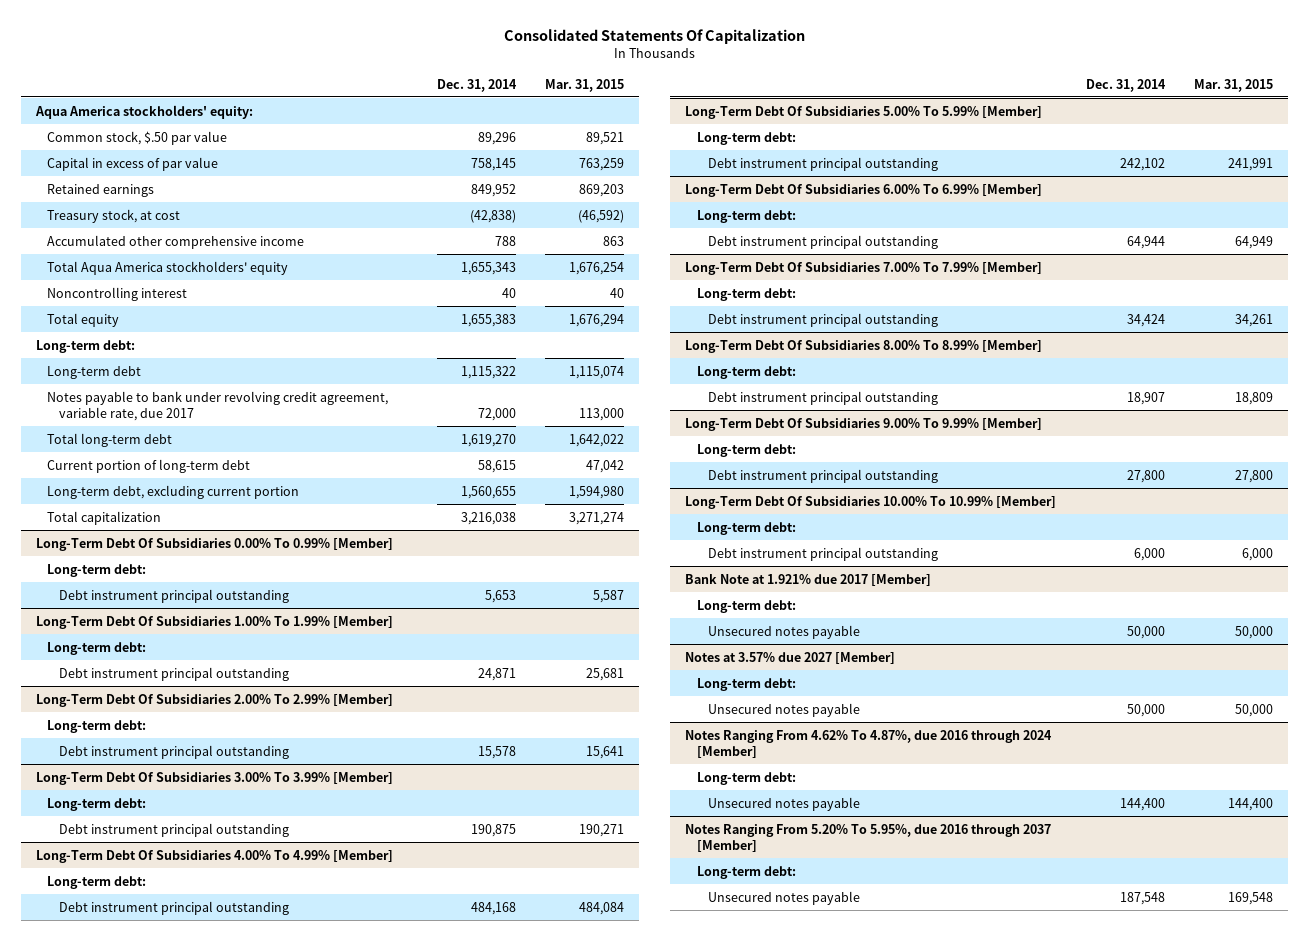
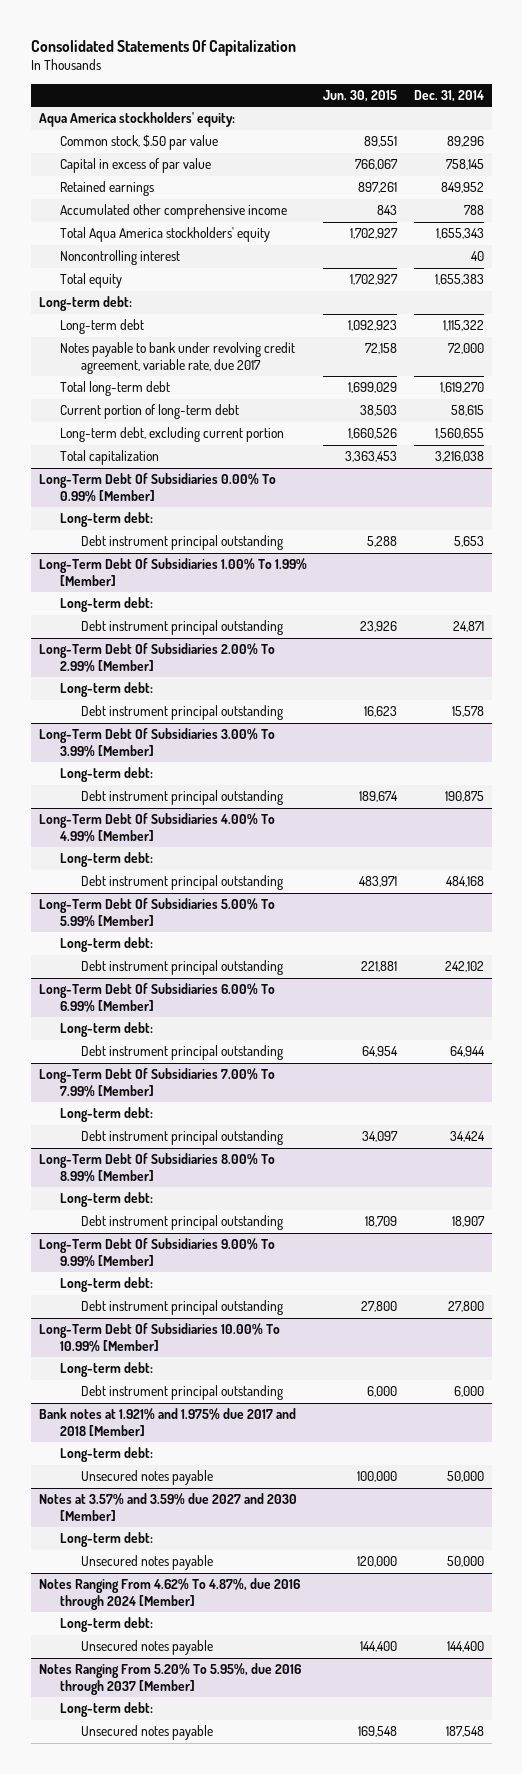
[544,78,624,92] Mar. 31, 2015 -> none
none -> [323,90,398,103] Jun. 30, 2015
[47,208,181,223] Treasury stock, at cost -> none
[685,573,932,586] Bank Note at 1.921% due 2017 [Member] -> [38,1408,296,1437] Bank notes at 1.921% and 1.975% due 2017 and 2018 [Member]
[685,651,896,664] Notes at 3.57% due 2027 [Member] -> [38,1493,297,1522] Notes at 3.57% and 3.59% due 2027 and 2030 [Member]

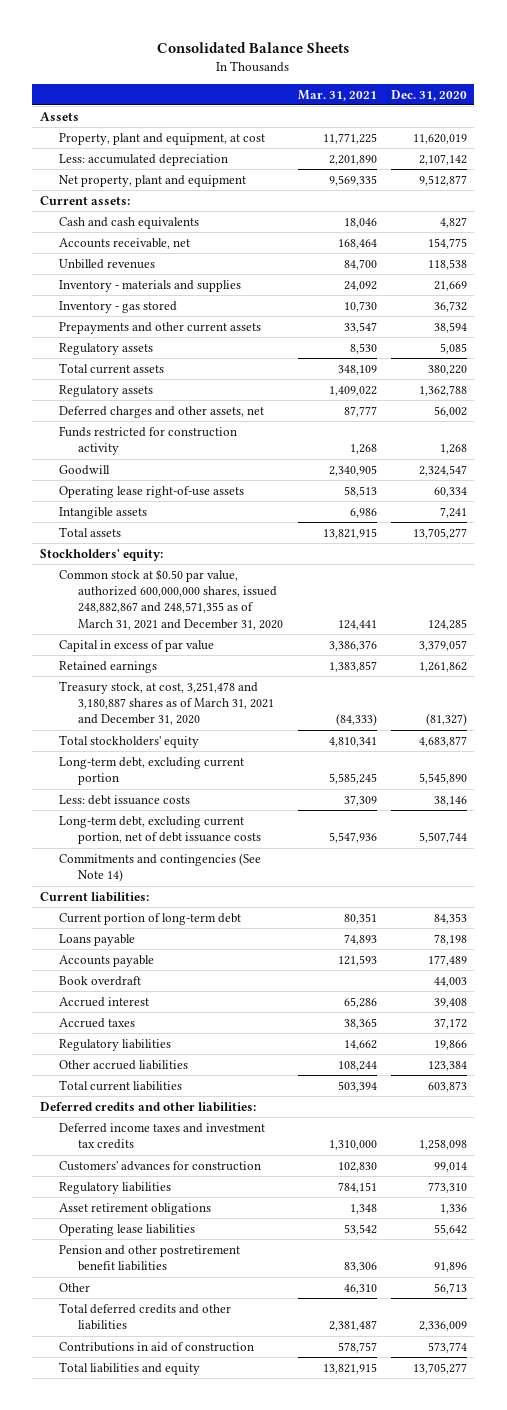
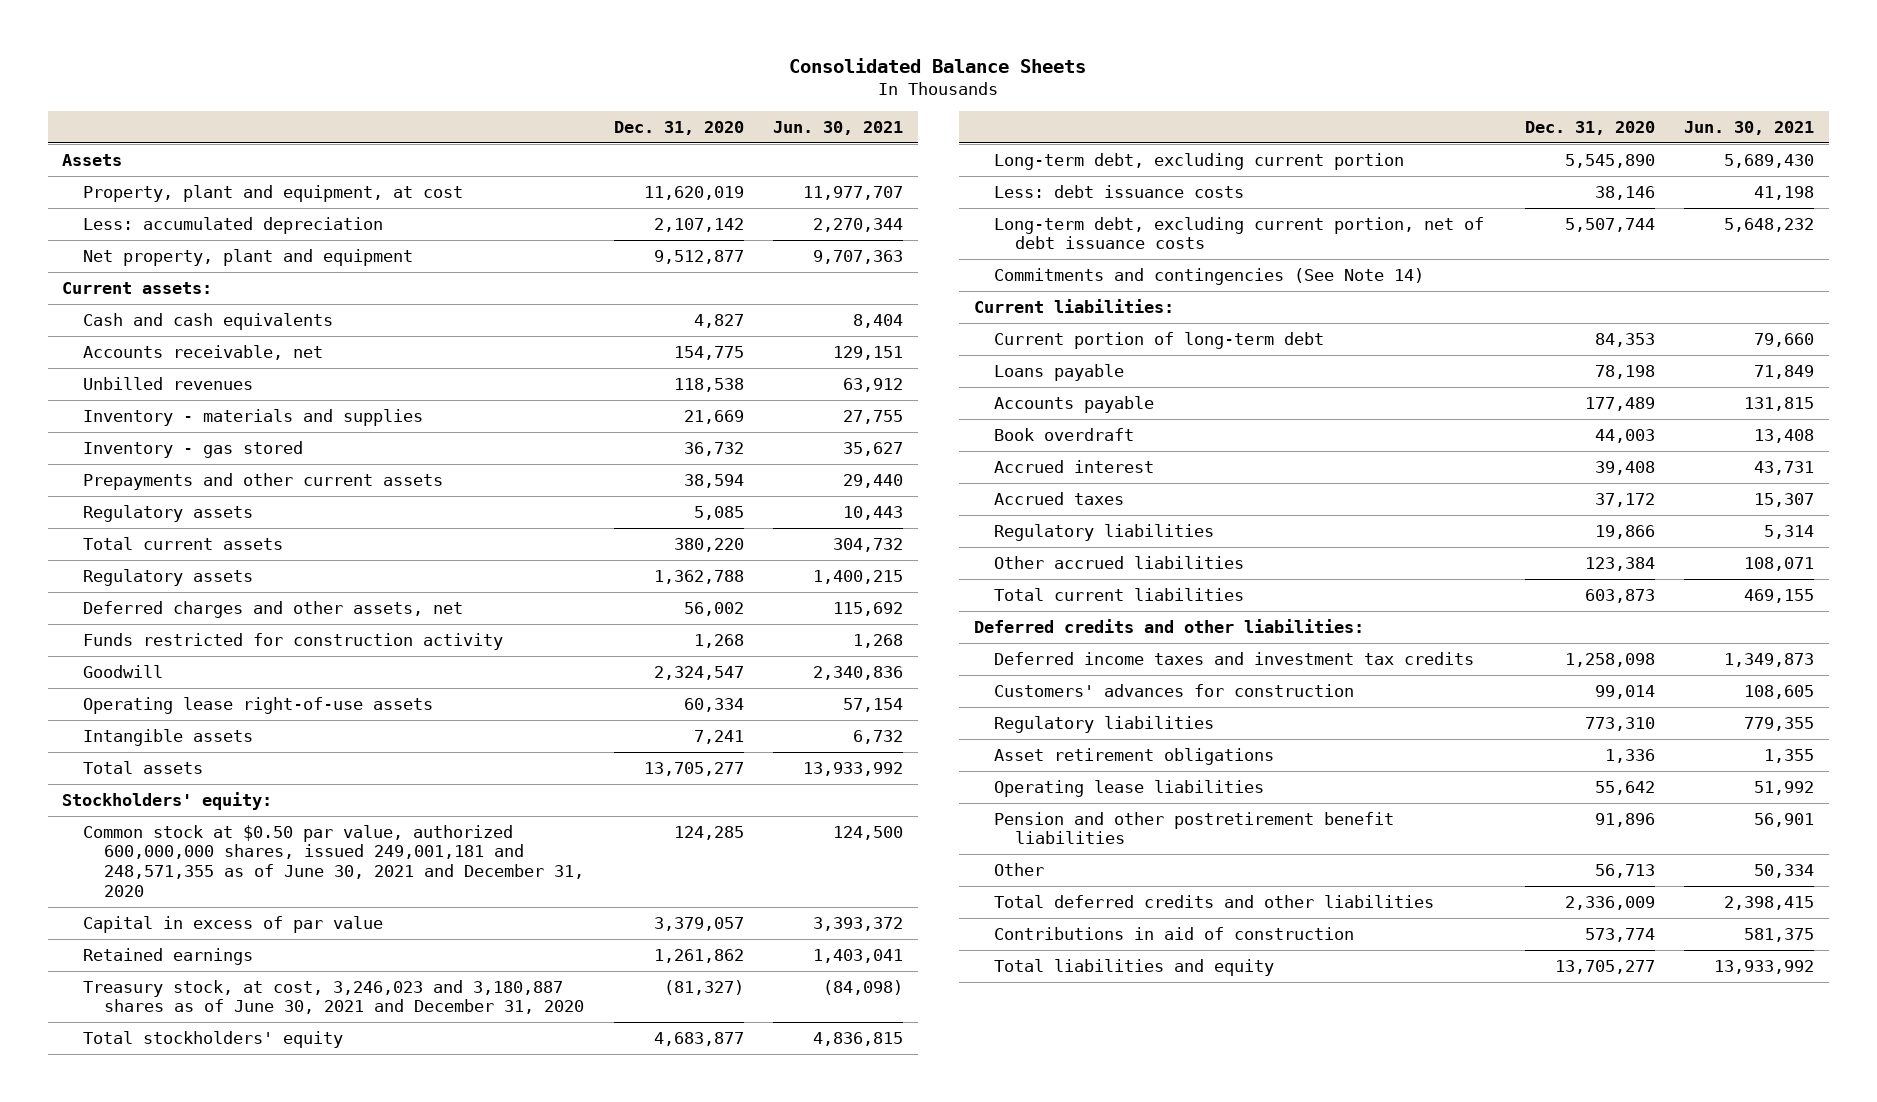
[297,89,377,101] Mar. 31, 2021 -> none
none -> [773,121,904,136] Jun. 30, 2021
[58,568,284,630] Common stock at $0.50 par value, authorized 600,000,000 shares, issued 248,882,867 and 248,571,355 as of March 31, 2021 and December 31, 2020 -> [83,824,584,897] Common stock at $0.50 par value, authorized 600,000,000 shares, issued 249,001,181 and 248,571,355 as of June 30, 2021 and December 31, 2020
[58,680,275,726] Treasury stock, at cost, 3,251,478 and 3,180,887 shares as of March 31, 2021 and December 31, 2020 -> [83,979,584,1015] Treasury stock, at cost, 3,246,023 and 3,180,887 shares as of June 30, 2021 and December 31, 2020

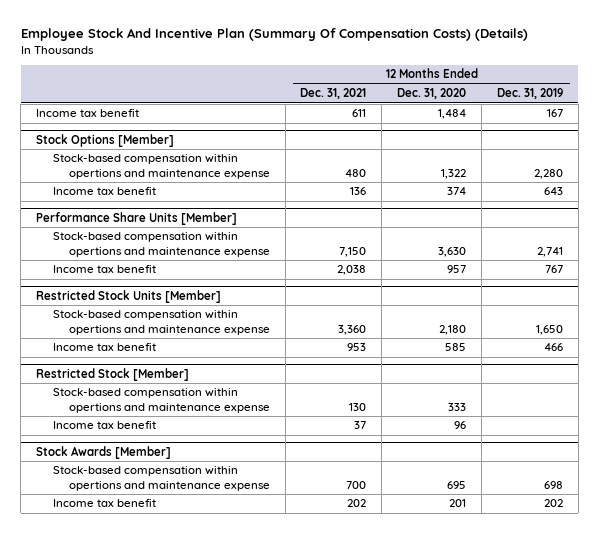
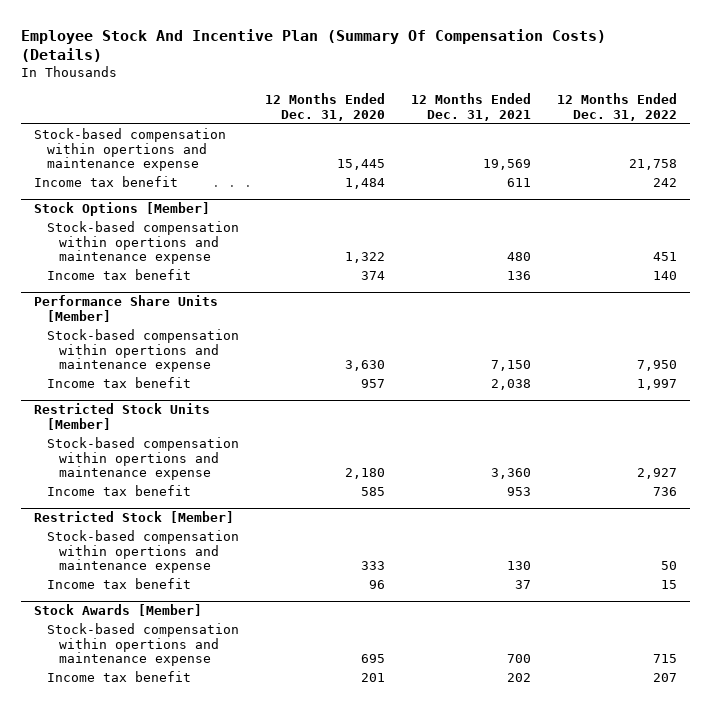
[496,88,563,100] Dec. 31, 2019 -> none
none -> [556,92,677,121] 12 Months Ended Dec. 31, 2022
none -> [34,128,227,172] Stock-based compensation within opertions and maintenance expense

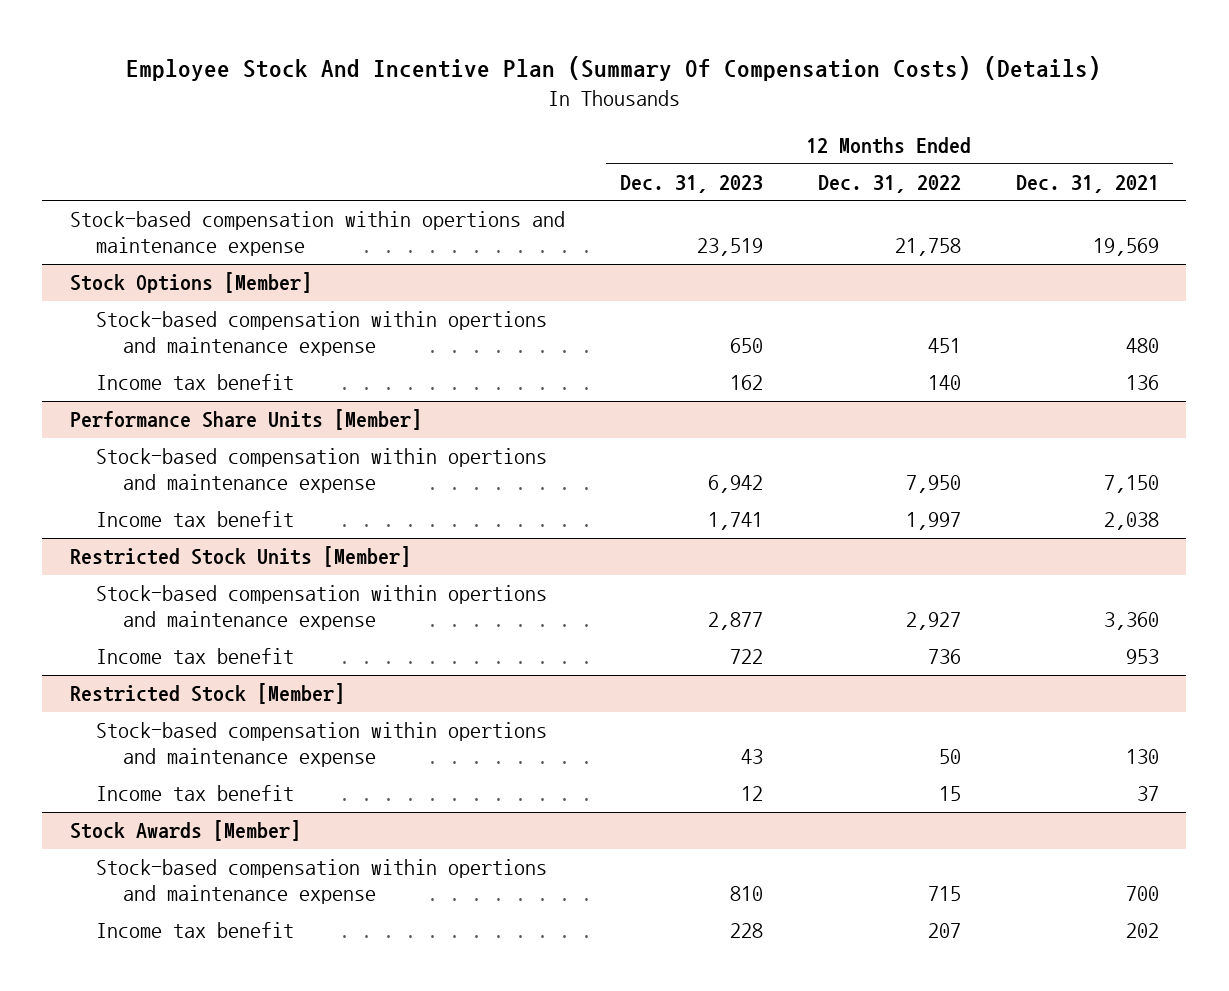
[264,92,385,121] 12 Months Ended Dec. 31, 2020 -> none
none -> [619,174,763,193] Dec. 31, 2023
[34,176,179,188] Income tax benefit -> none

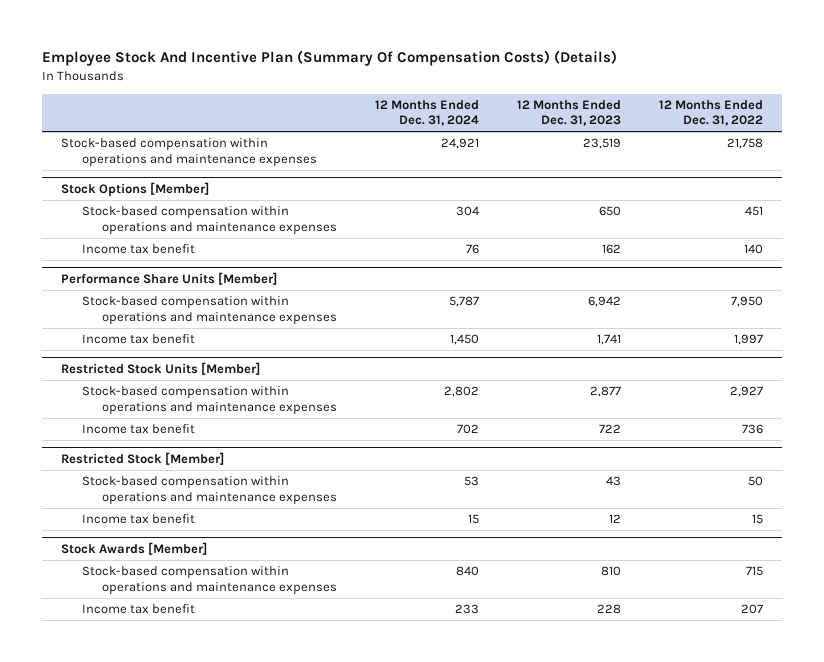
[1015,174,1159,193] Dec. 31, 2021 -> none
none -> [375,99,480,127] 12 Months Ended Dec. 31, 2024
[69,211,565,257] Stock-based compensation within opertions and maintenance expense -> [60,138,317,167] Stock-based compensation within operations and maintenance expenses
[96,311,548,357] Stock-based compensation within opertions and maintenance expense -> [81,206,338,235] Stock-based compensation within operations and maintenance expenses
[96,448,548,494] Stock-based compensation within opertions and maintenance expense -> [81,296,338,325] Stock-based compensation within operations and maintenance expenses
[96,585,548,631] Stock-based compensation within opertions and maintenance expense -> [81,386,338,415] Stock-based compensation within operations and maintenance expenses
[96,722,548,768] Stock-based compensation within opertions and maintenance expense -> [81,476,338,505] Stock-based compensation within operations and maintenance expenses
[96,859,548,905] Stock-based compensation within opertions and maintenance expense -> [81,566,338,595] Stock-based compensation within operations and maintenance expenses

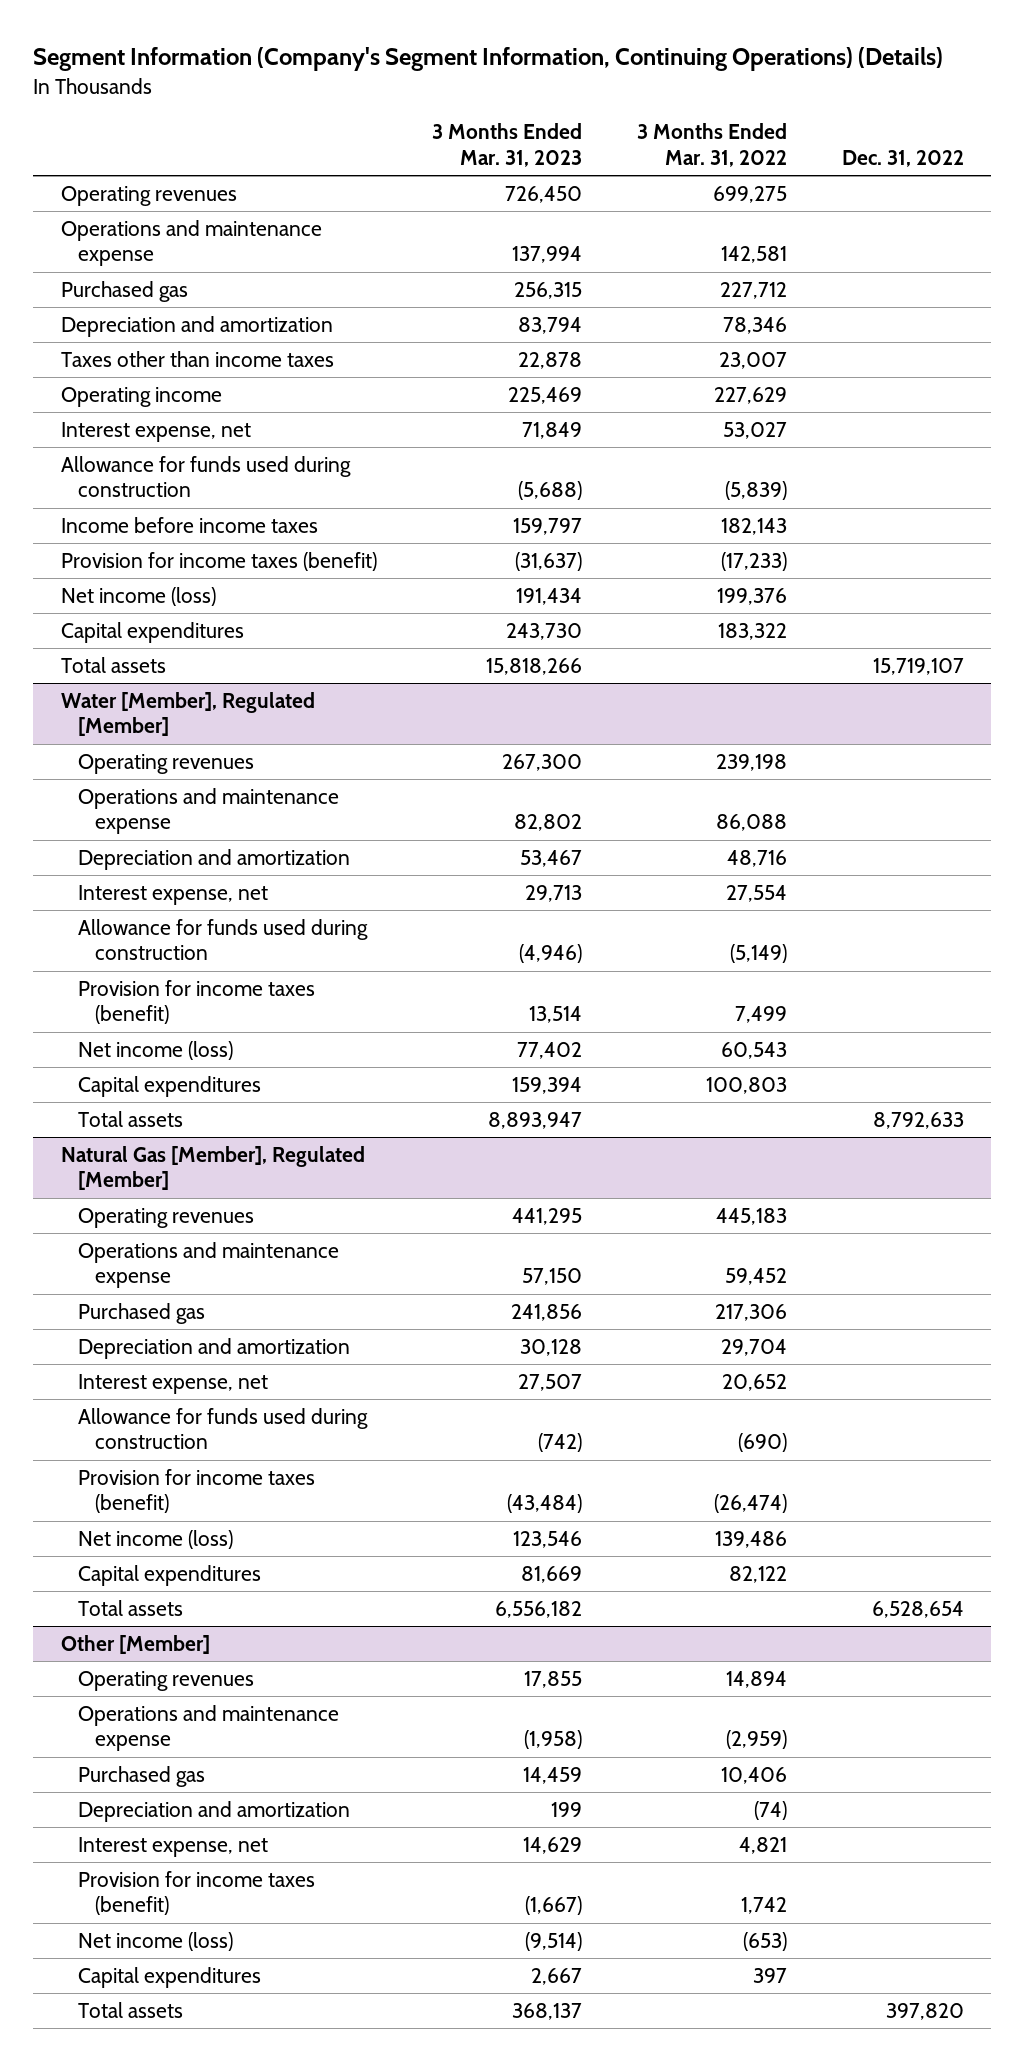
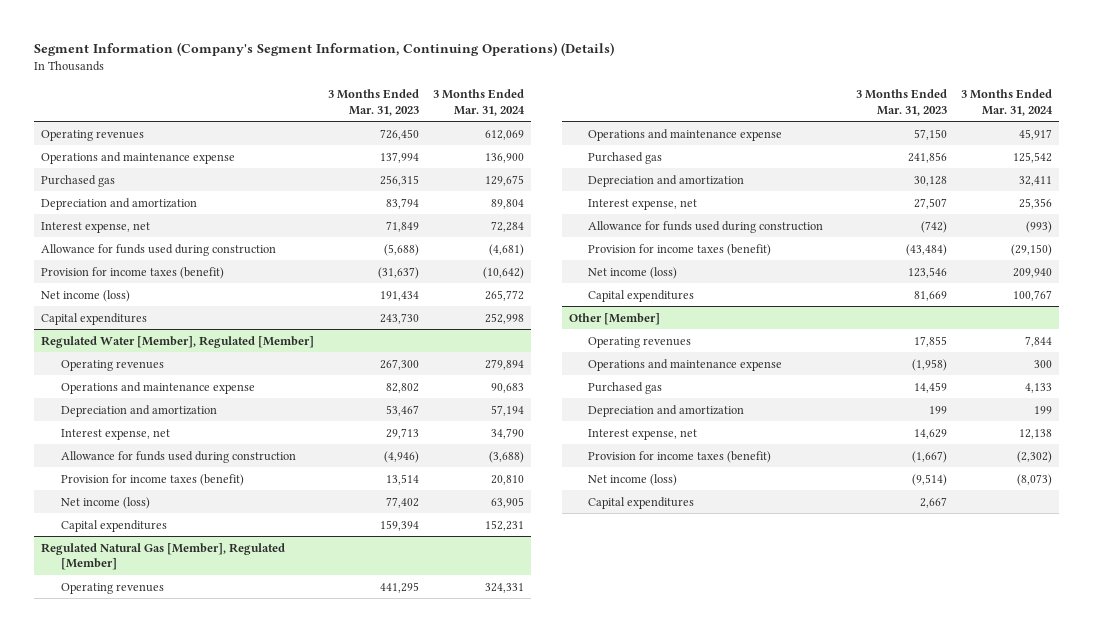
[636,123,787,167] 3 Months Ended Mar. 31, 2022 -> none
[841,149,964,167] Dec. 31, 2022 -> none
none -> [433,89,526,116] 3 Months Ended Mar. 31, 2024
[60,350,334,367] Taxes other than income taxes -> none
[60,386,222,407] Operating income -> none
[60,516,318,533] Income before income taxes -> none
[60,656,166,673] Total assets -> none
[60,691,315,737] Water [Member], Regulated [Member] -> [41,335,315,348] Regulated Water [Member], Regulated [Member]
[77,1110,183,1127] Total assets -> none
[60,1145,365,1191] Natural Gas [Member], Regulated [Member] -> [41,542,286,571] Regulated Natural Gas [Member], Regulated [Member]
[77,1599,183,1616] Total assets -> none
[77,2001,183,2018] Total assets -> none

